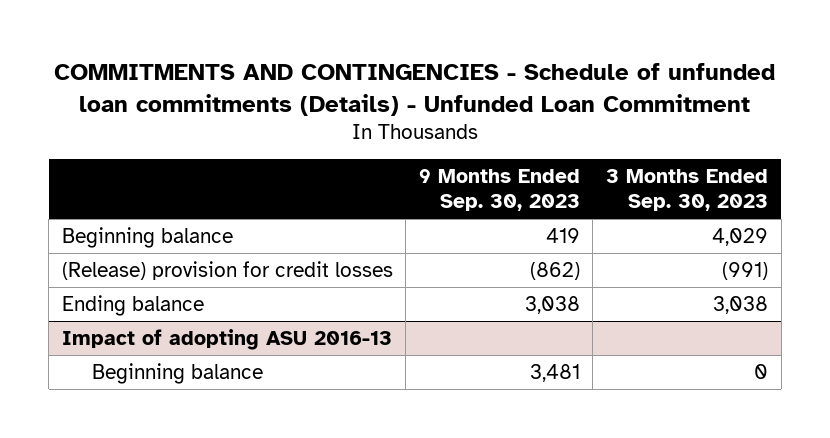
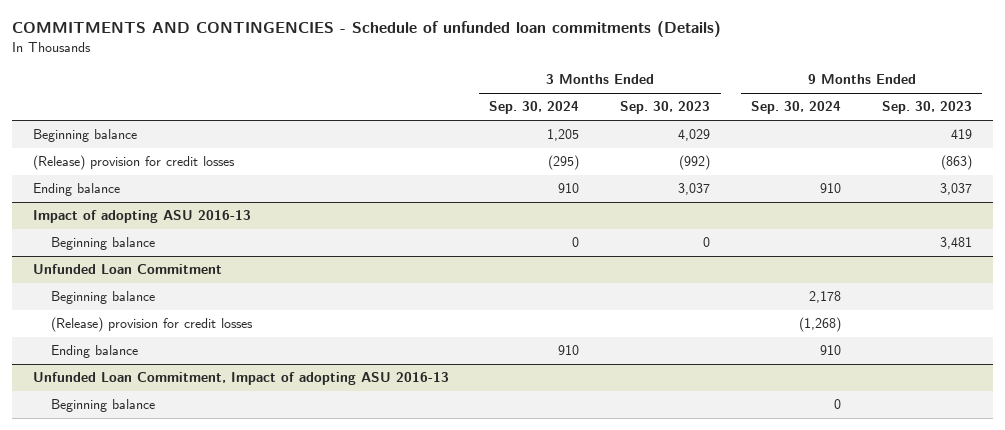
[53,63,775,116] COMMITMENTS AND CONTINGENCIES - Schedule of unfunded loan commitments (Details) - Unfunded Loan Commitment -> [12,21,722,38] COMMITMENTS AND CONTINGENCIES - Schedule of unfunded loan commitments (Details)
none -> [489,101,580,115] Sep. 30, 2024
none -> [751,101,842,115] Sep. 30, 2024
[529,261,580,280] (862) -> [941,155,973,171] (863)
[721,261,768,280] (991) -> [679,155,711,171] (992)
[524,295,580,314] 3,038 -> [940,183,973,196] 3,037
[712,295,768,314] 3,038 -> [678,183,711,196] 3,037
none -> [32,264,222,275] Unfunded Loan Commitment
none -> [51,291,156,305] Beginning balance
none -> [51,317,254,333] (Release) provision for credit losses
none -> [51,345,139,359] Ending balance
none -> [32,372,449,386] Unfunded Loan Commitment, Impact of adopting ASU 2016-13
none -> [51,399,156,413] Beginning balance

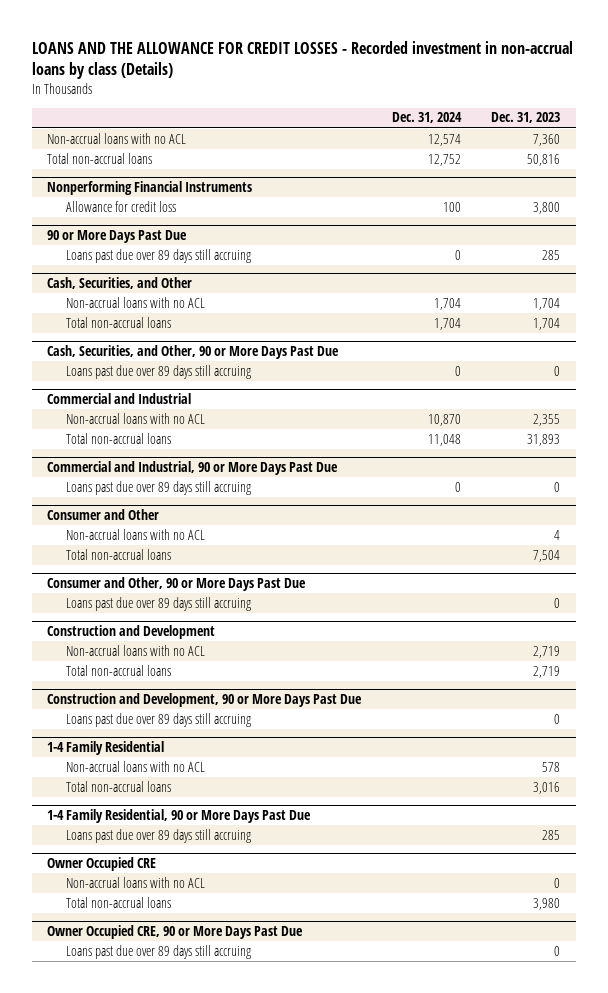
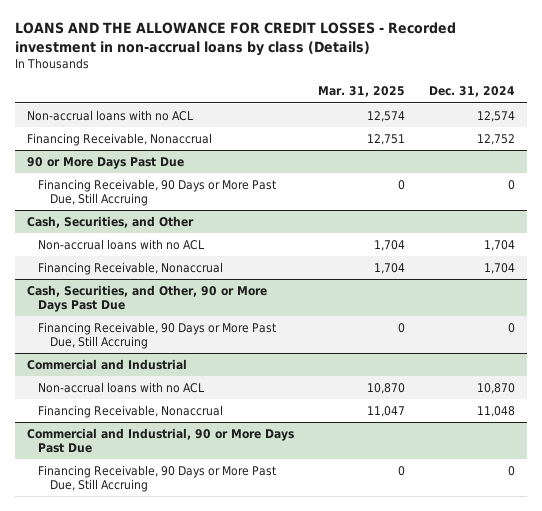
[491,112,561,124] Dec. 31, 2023 -> none
none -> [318,86,406,98] Mar. 31, 2025
[47,181,253,196] Nonperforming Financial Instruments -> none
[66,200,177,212] Allowance for credit loss -> none
[47,152,153,164] Total non-accrual loans -> [27,132,213,146] Financing Receivable, Nonaccrual
[66,248,252,263] Loans past due over 89 days still accruing -> [38,178,277,206] Financing Receivable, 90 Days or More Past Due, Still Accruing
[66,316,172,328] Total non-accrual loans -> [38,261,224,275] Financing Receivable, Nonaccrual
[66,364,252,379] Loans past due over 89 days still accruing -> [38,321,277,349] Financing Receivable, 90 Days or More Past Due, Still Accruing
[66,432,172,444] Total non-accrual loans -> [38,404,224,418] Financing Receivable, Nonaccrual
[47,509,160,521] Consumer and Other -> none
[66,528,206,540] Non-accrual loans with no ACL -> none
[66,548,172,560] Total non-accrual loans -> none
[47,577,307,592] Consumer and Other, 90 or More Days Past Due -> none
[66,596,252,611] Loans past due over 89 days still accruing -> none
[47,625,216,640] Construction and Development -> none
[66,644,206,656] Non-accrual loans with no ACL -> none
[66,664,172,676] Total non-accrual loans -> none
[47,693,363,708] Construction and Development, 90 or More Days Past Due -> none
[66,712,252,727] Loans past due over 89 days still accruing -> none
[47,741,165,756] 1-4 Family Residential -> none
[66,760,206,772] Non-accrual loans with no ACL -> none
[66,780,172,792] Total non-accrual loans -> none
[47,809,312,824] 1-4 Family Residential, 90 or More Days Past Due -> none
[66,828,252,843] Loans past due over 89 days still accruing -> none
[47,857,157,872] Owner Occupied CRE -> none
[66,876,206,888] Non-accrual loans with no ACL -> none
[66,896,172,908] Total non-accrual loans -> none
[47,925,304,940] Owner Occupied CRE, 90 or More Days Past Due -> none
[66,944,252,959] Loans past due over 89 days still accruing -> none
[66,480,252,495] Loans past due over 89 days still accruing -> [38,464,277,492] Financing Receivable, 90 Days or More Past Due, Still Accruing

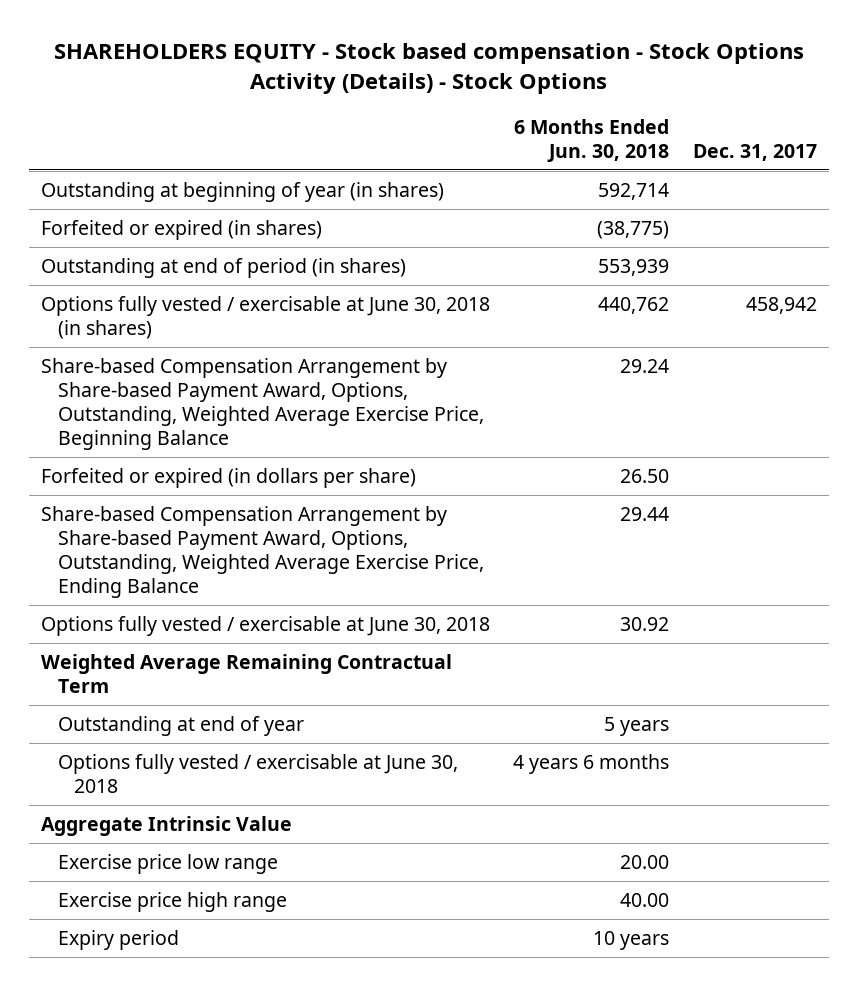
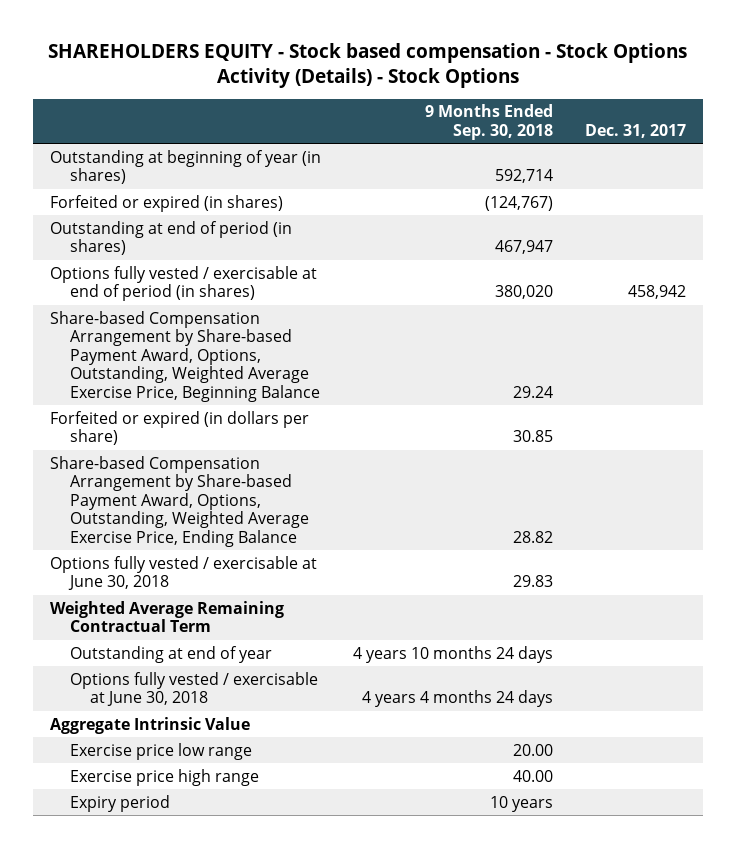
[514,118,670,162] 6 Months Ended Jun. 30, 2018 -> none
none -> [425,104,554,141] 9 Months Ended Sep. 30, 2018
[40,295,490,339] Options fully vested / exercisable at June 30, 2018 (in shares) -> [49,265,317,302] Options fully vested / exercisable at end of period (in shares)

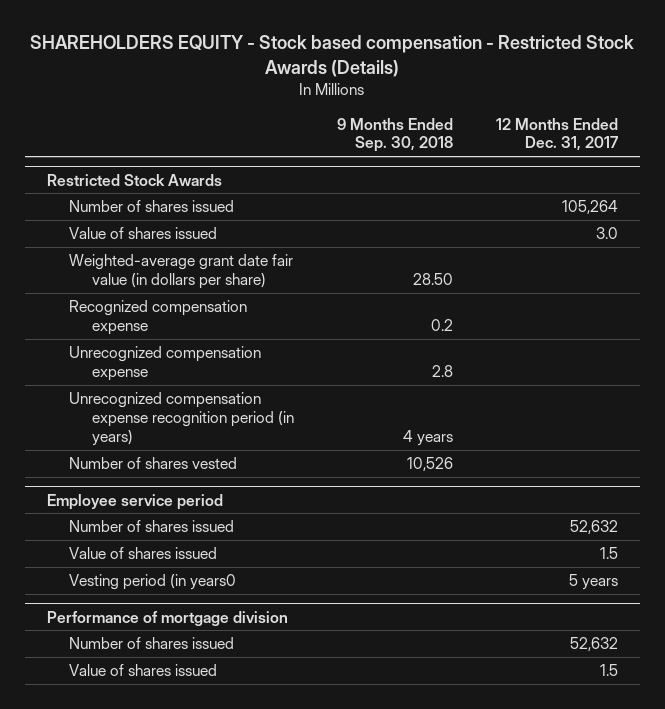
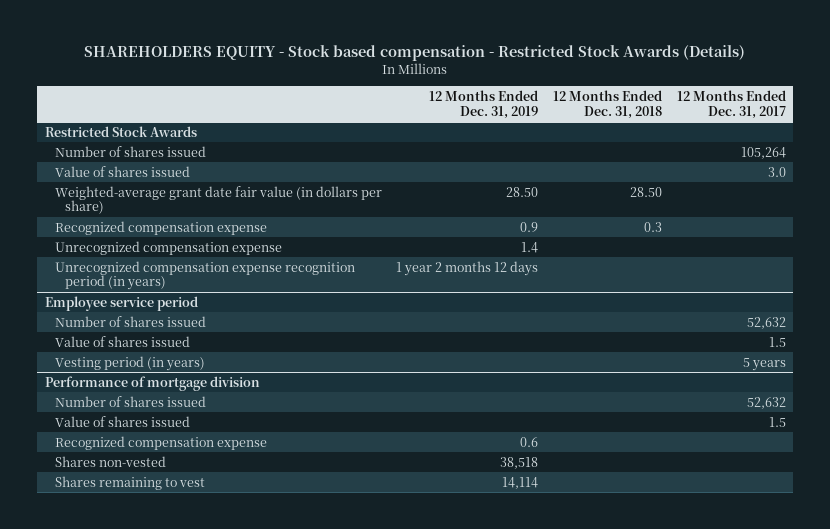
[337,117,454,153] 9 Months Ended Sep. 30, 2018 -> none
none -> [429,90,539,119] 12 Months Ended Dec. 31, 2019
none -> [552,90,662,119] 12 Months Ended Dec. 31, 2018
[69,457,238,470] Number of shares vested -> none
[69,574,237,591] Vesting period (in years0 -> [54,355,205,371] Vesting period (in years)
none -> [54,435,267,450] Recognized compensation expense
none -> [54,455,166,467] Shares non-vested
none -> [54,475,205,490] Shares remaining to vest

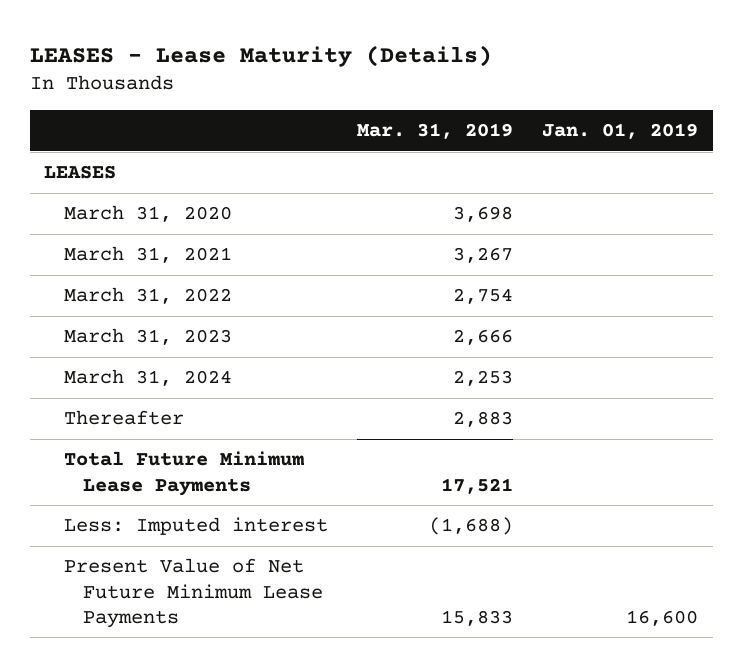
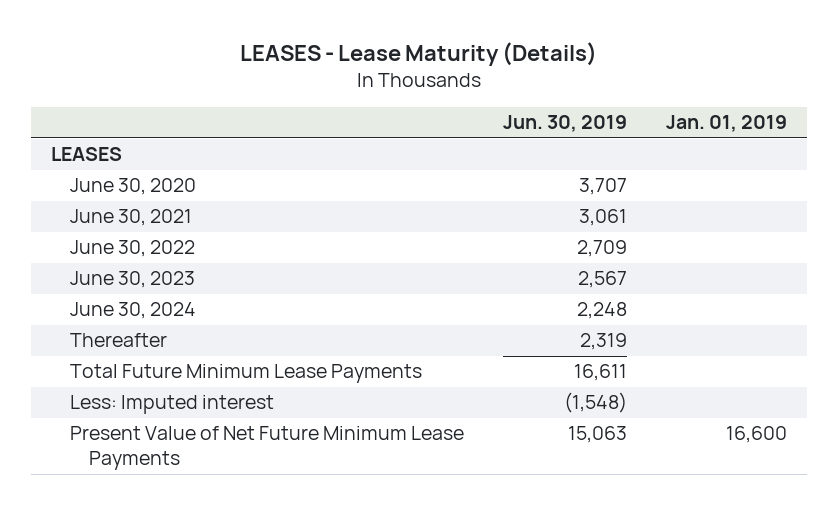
[357,123,514,140] Mar. 31, 2019 -> none
none -> [503,115,628,133] Jun. 30, 2019
[63,205,232,223] March 31, 2020 -> [70,178,197,196] June 30, 2020
[63,246,232,264] March 31, 2021 -> [70,209,193,227] June 30, 2021
[63,287,232,305] March 31, 2022 -> [70,240,196,258] June 30, 2022
[63,328,232,346] March 31, 2023 -> [70,271,196,289] June 30, 2023
[63,369,232,387] March 31, 2024 -> [70,302,197,320] June 30, 2024

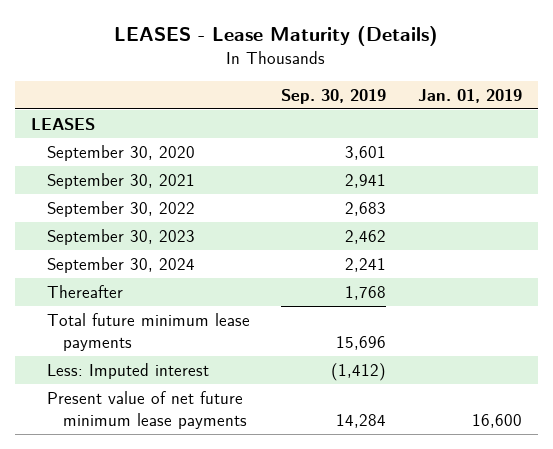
[503,115,628,133] Jun. 30, 2019 -> none
none -> [281,88,387,104] Sep. 30, 2019
[70,178,197,196] June 30, 2020 -> [46,144,195,161] September 30, 2020
[70,209,193,227] June 30, 2021 -> [46,172,195,189] September 30, 2021
[70,240,196,258] June 30, 2022 -> [46,200,195,217] September 30, 2022
[70,271,196,289] June 30, 2023 -> [46,228,195,245] September 30, 2023
[70,302,197,320] June 30, 2024 -> [46,256,195,273] September 30, 2024
[70,364,423,384] Total Future Minimum Lease Payments -> [46,312,250,351] Total future minimum lease payments
[70,426,465,471] Present Value of Net Future Minimum Lease Payments -> [46,390,247,429] Present value of net future minimum lease payments

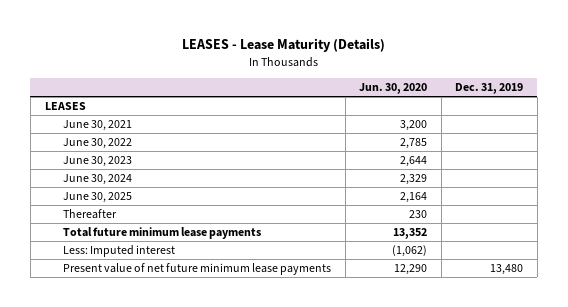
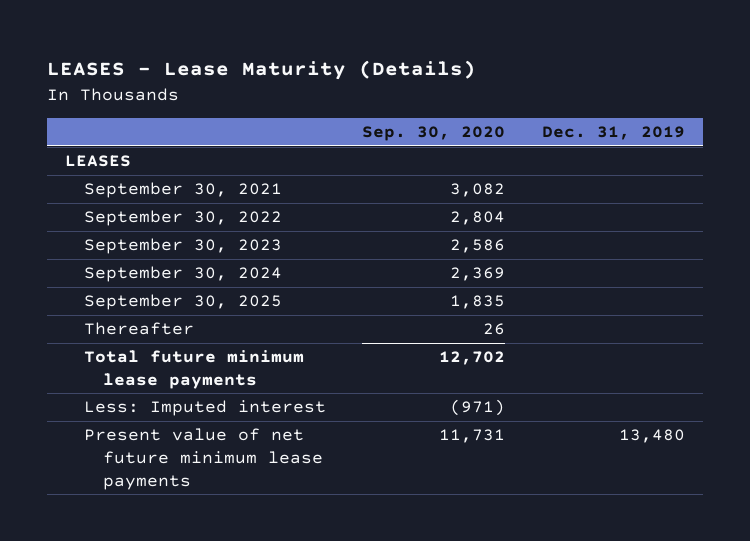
[359,83,428,95] Jun. 30, 2020 -> none
none -> [362,126,506,142] Sep. 30, 2020
[63,120,133,132] June 30, 2021 -> [84,182,283,199] September 30, 2021
[63,138,133,150] June 30, 2022 -> [84,210,283,227] September 30, 2022
[63,156,133,168] June 30, 2023 -> [84,238,283,255] September 30, 2023
[63,174,133,186] June 30, 2024 -> [84,266,283,283] September 30, 2024
[63,192,133,204] June 30, 2025 -> [84,294,283,311] September 30, 2025

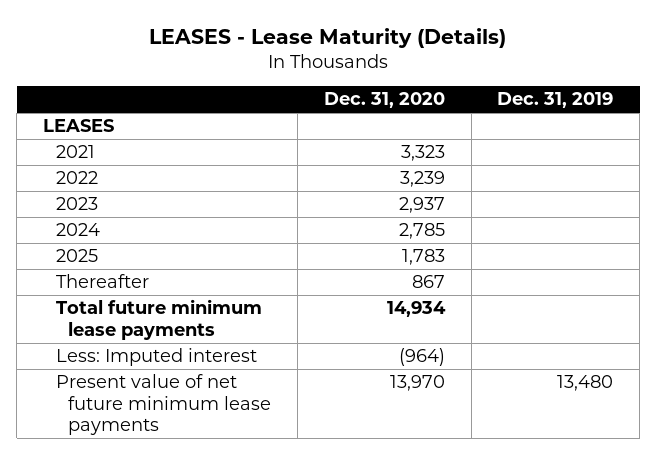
[362,126,506,142] Sep. 30, 2020 -> none
none -> [323,92,445,109] Dec. 31, 2020
[84,182,283,199] September 30, 2021 -> [55,145,95,159] 2021
[84,210,283,227] September 30, 2022 -> [55,171,98,185] 2022
[84,238,283,255] September 30, 2023 -> [55,197,98,211] 2023
[84,266,283,283] September 30, 2024 -> [55,223,100,237] 2024
[84,294,283,311] September 30, 2025 -> [55,249,98,263] 2025

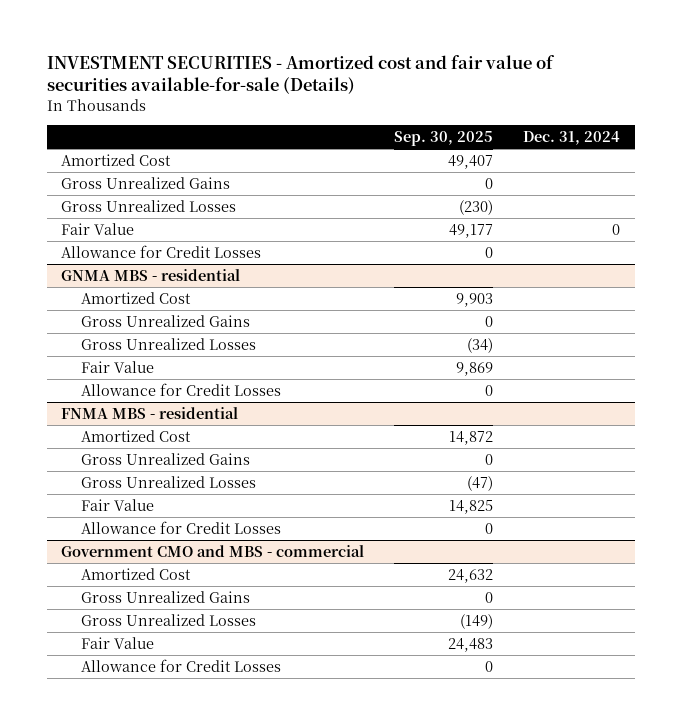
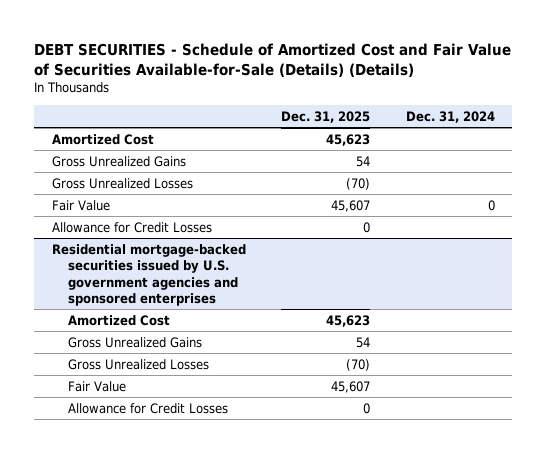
[46,54,555,95] INVESTMENT SECURITIES - Amortized cost and fair value of securities available-for-sale (Details) -> [34,42,512,77] DEBT SECURITIES - Schedule of Amortized Cost and Fair Value of Securities Available-for-Sale (Details) (Details)
[394,131,494,147] Sep. 30, 2025 -> none
none -> [281,110,371,123] Dec. 31, 2025
[61,268,241,281] GNMA MBS - residential -> none
[81,291,192,304] Amortized Cost -> none
[81,314,251,327] Gross Unrealized Gains -> none
[81,337,257,350] Gross Unrealized Losses -> none
[81,360,155,373] Fair Value -> none
[81,382,282,396] Allowance for Credit Losses -> none
[61,406,239,419] FNMA MBS - residential -> none
[81,429,192,442] Amortized Cost -> none
[81,452,251,465] Gross Unrealized Gains -> none
[81,475,257,488] Gross Unrealized Losses -> none
[81,498,155,511] Fair Value -> none
[81,520,282,534] Allowance for Credit Losses -> none
[61,544,365,557] Government CMO and MBS - commercial -> [52,243,247,307] Residential mortgage-backed securities issued by U.S. government agencies and sponsored enterprises

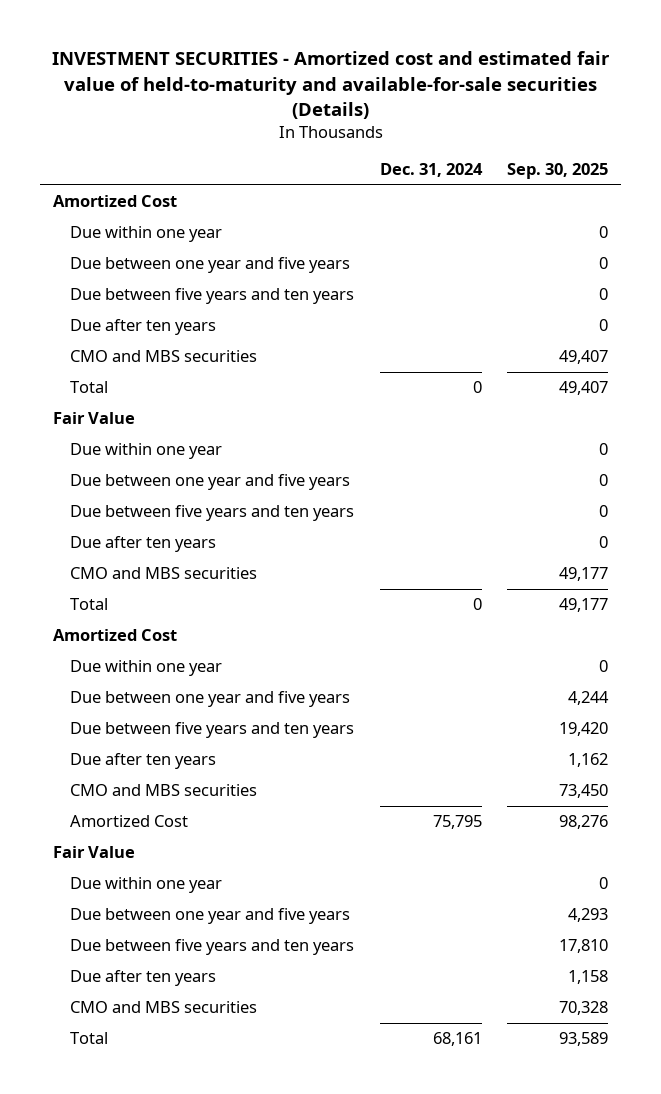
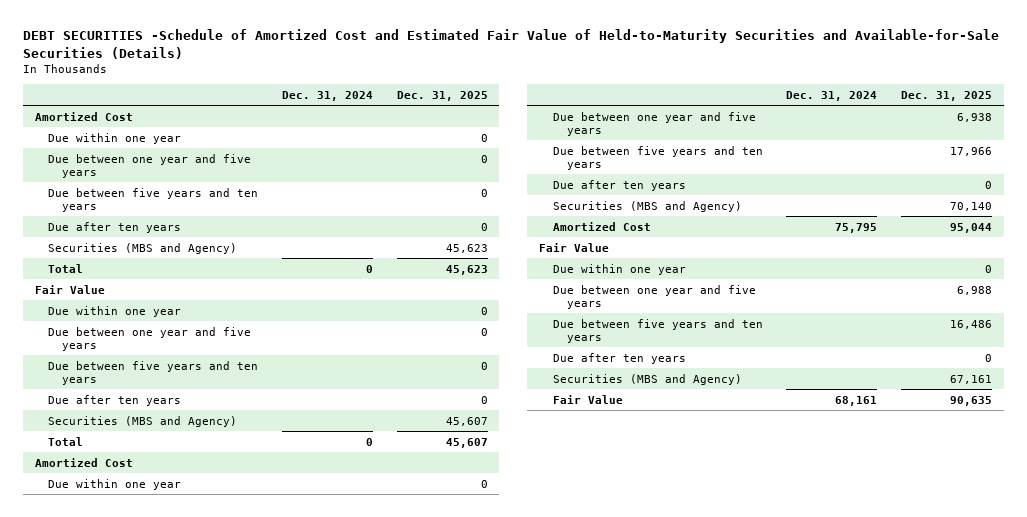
[51,51,610,119] INVESTMENT SECURITIES - Amortized cost and estimated fair value of held-to-maturity and available-for-sale securities (Details) -> [22,29,999,59] DEBT SECURITIES -Schedule of Amortized Cost and Estimated Fair Value of Held-to-Maturity Securities and Available-for-Sale Securities (Details)
[507,163,609,180] Sep. 30, 2025 -> none
none -> [396,90,488,101] Dec. 31, 2025
[69,350,257,363] CMO and MBS securities -> [48,242,238,254] Securities (MBS and Agency)
[69,567,257,580] CMO and MBS securities -> [48,415,238,427] Securities (MBS and Agency)
[69,784,257,797] CMO and MBS securities -> [552,200,742,212] Securities (MBS and Agency)
[69,1001,257,1014] CMO and MBS securities -> [552,373,742,385] Securities (MBS and Agency)
[69,1032,108,1045] Total -> [552,394,623,404] Fair Value

